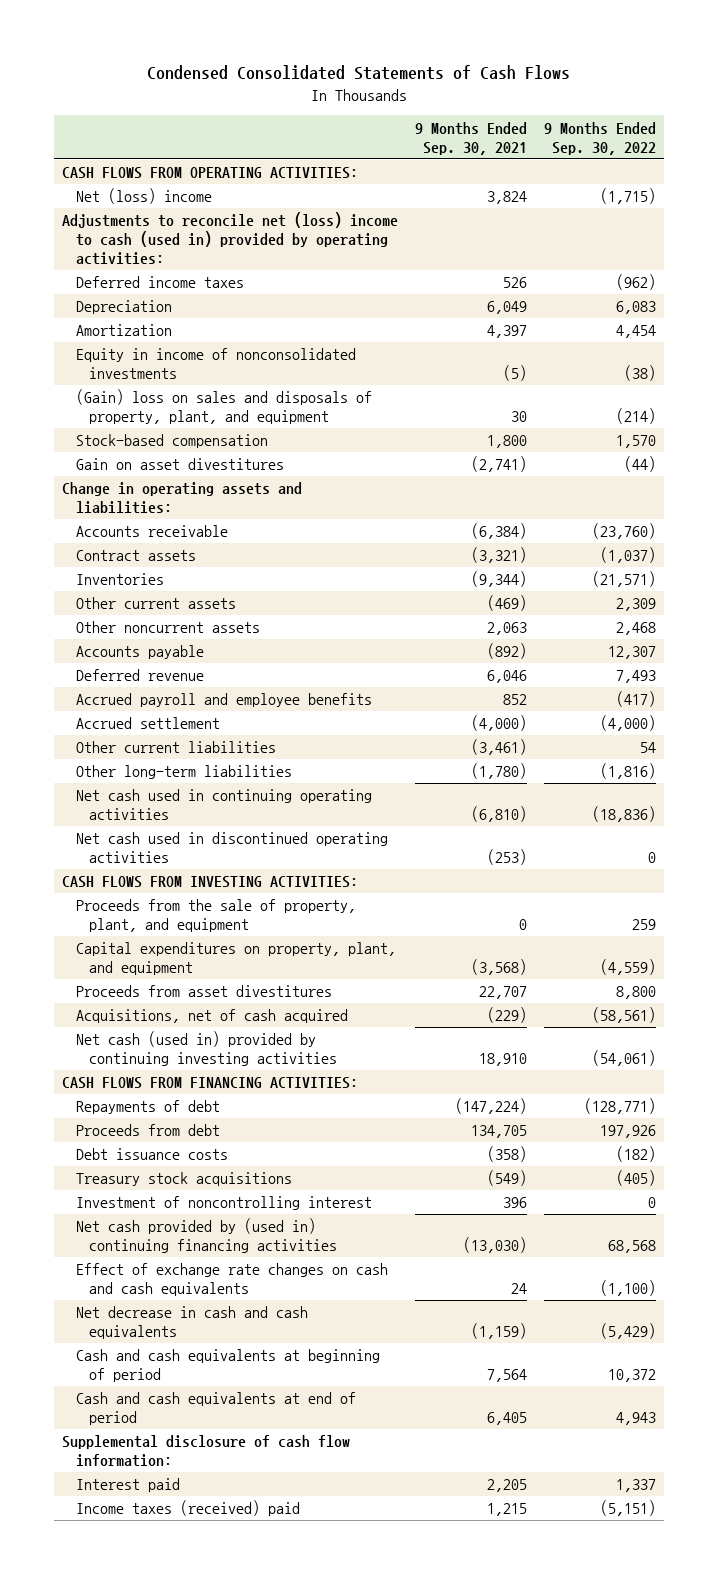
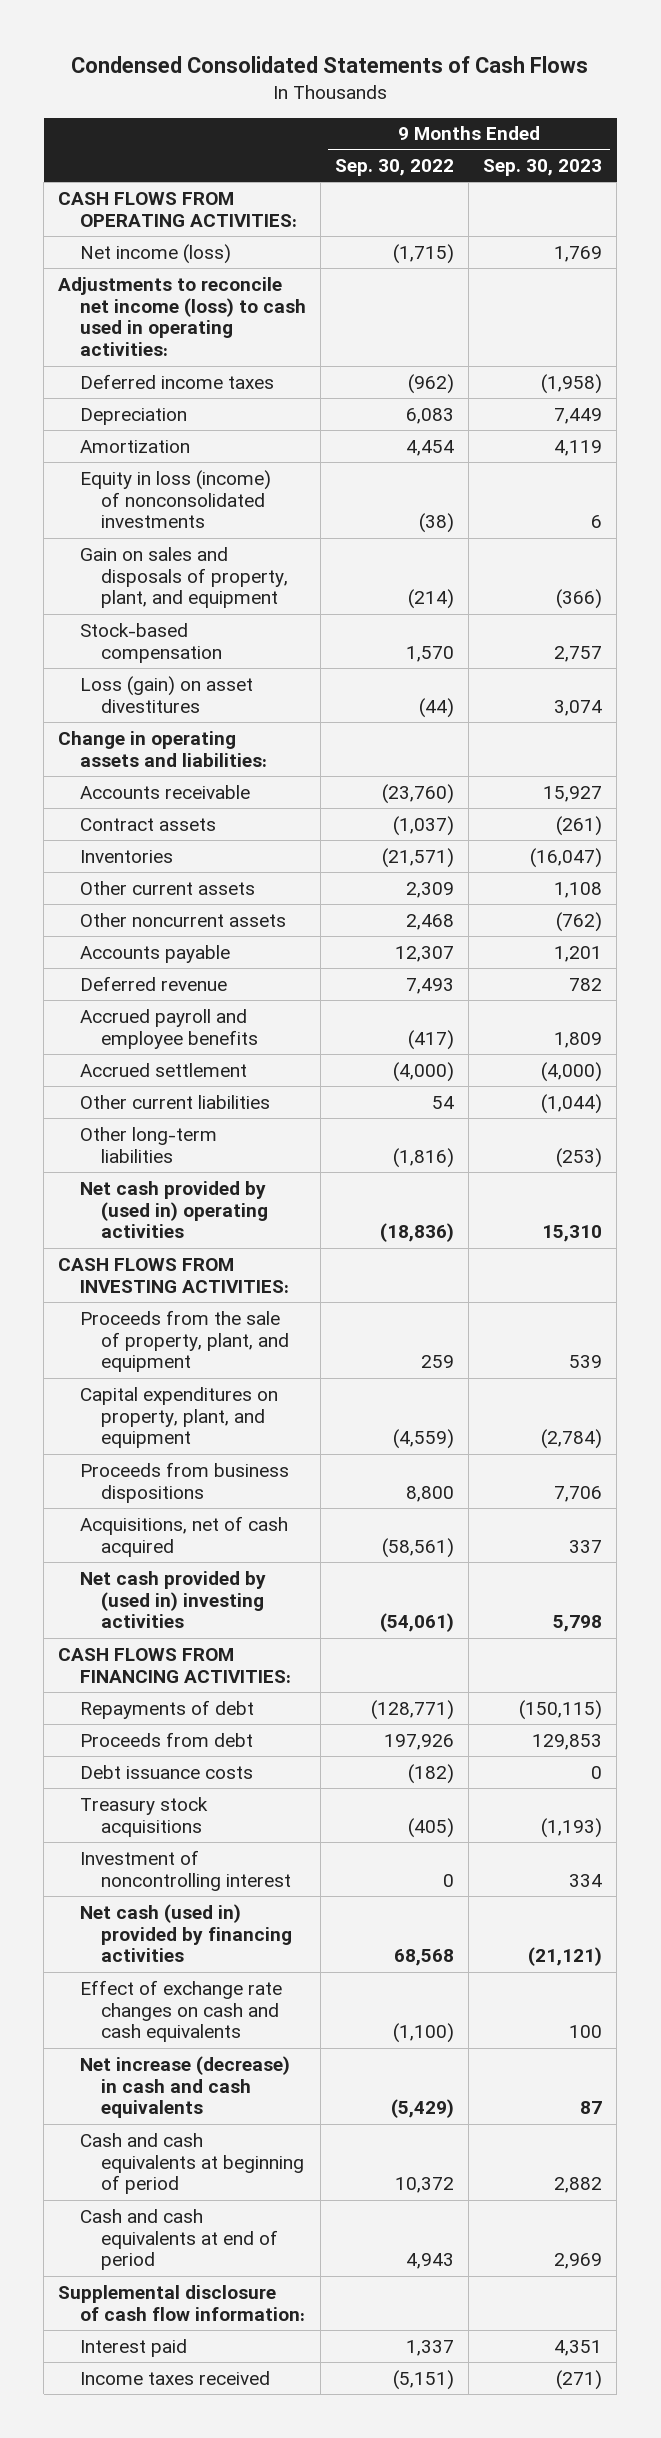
[414,121,527,155] 9 Months Ended Sep. 30, 2021 -> none
none -> [483,159,603,177] Sep. 30, 2023
[75,188,212,205] Net (loss) income -> [79,243,231,264] Net income (loss)
[62,212,399,266] Adjustments to reconcile net (loss) income to cash (used in) provided by operating activities: -> [58,276,306,357] Adjustments to reconcile net income (loss) to cash used in operating activities:
[75,348,356,380] Equity in income of nonconsolidated investments -> [79,469,271,529] Equity in loss (income) of nonconsolidated investments
[75,389,372,425] (Gain) loss on sales and disposals of property, plant, and equipment -> [79,546,289,609] Gain on sales and disposals of property, plant, and equipment
[75,458,284,471] Gain on asset divestitures -> [79,675,253,713] Loss (gain) on asset divestitures
[75,832,388,864] Net cash used in discontinued operating activities -> none
[75,789,372,821] Net cash used in continuing operating activities -> [79,1180,269,1239] Net cash provided by (used in) operating activities
[75,985,332,998] Proceeds from asset divestitures -> none
none -> [79,1461,289,1503] Proceeds from business dispositions
[75,1031,338,1067] Net cash (used in) provided by continuing investing activities -> [79,1570,266,1629] Net cash provided by (used in) investing activities
[75,1218,338,1254] Net cash provided by (used in) continuing financing activities -> [79,1903,293,1963] Net cash (used in) provided by financing activities
[75,1306,308,1340] Net decrease in cash and cash equivalents -> [79,2055,290,2119] Net increase (decrease) in cash and cash equivalents
[75,1500,300,1517] Income taxes (received) paid -> [79,2370,270,2385] Income taxes received

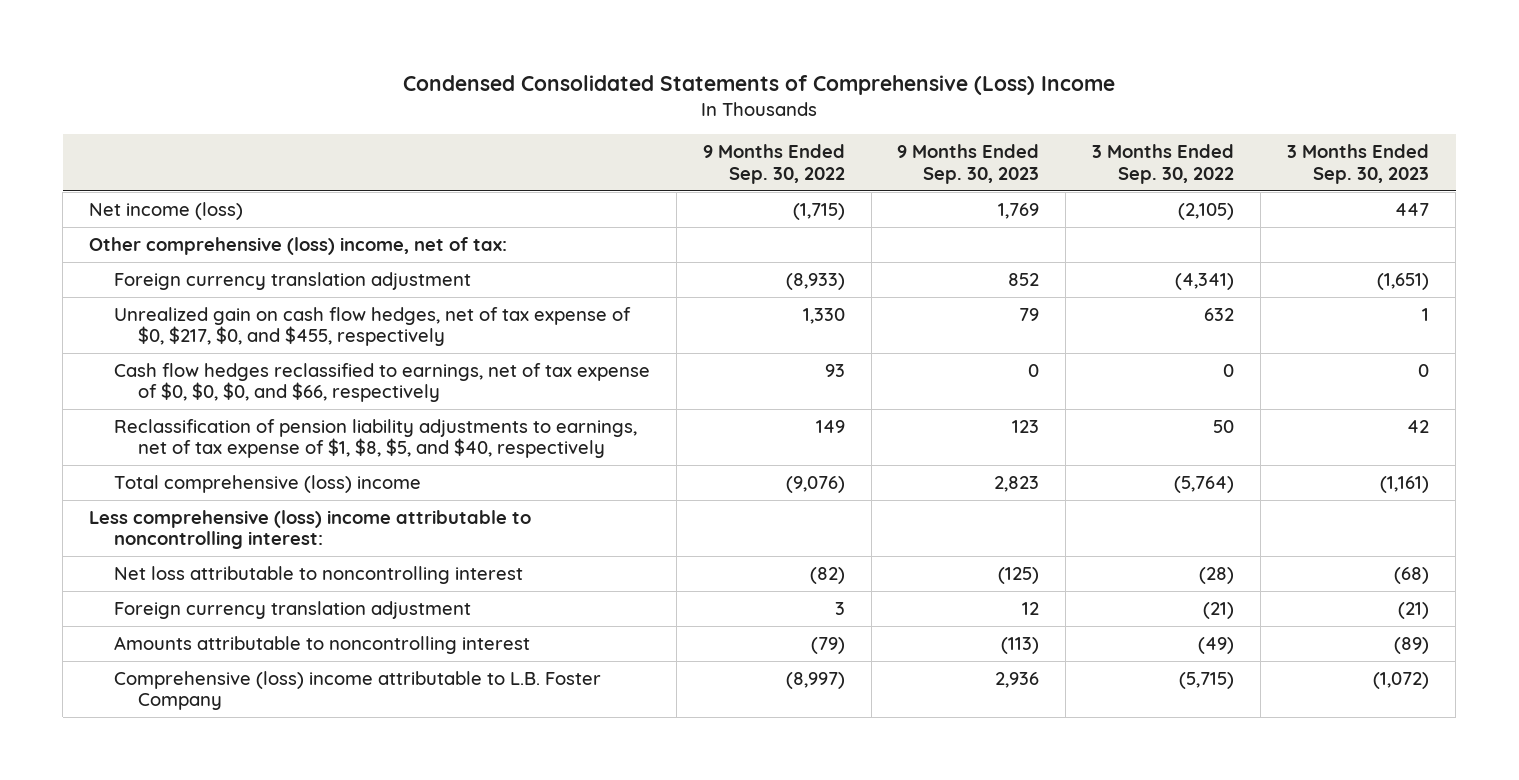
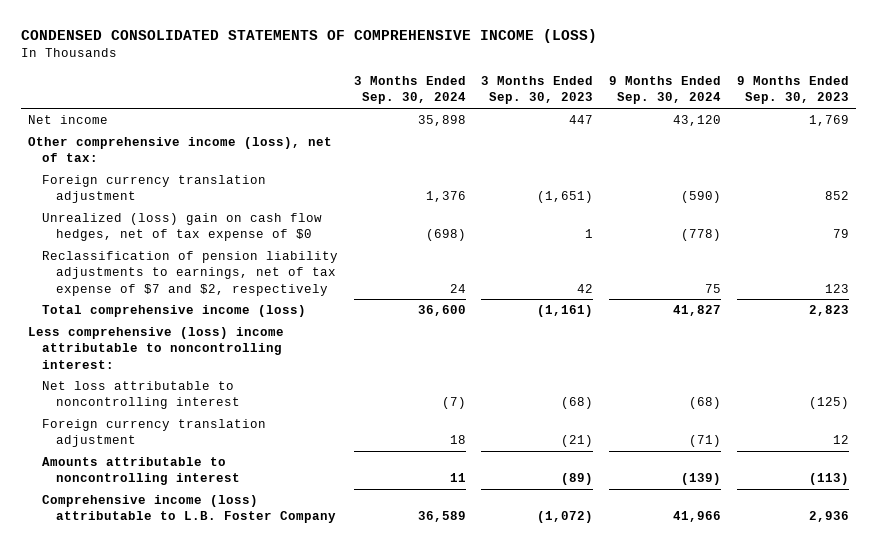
[403,75,1116,96] Condensed Consolidated Statements of Comprehensive (Loss) Income -> [20,29,597,44] CONDENSED CONSOLIDATED STATEMENTS OF COMPREHENSIVE INCOME (LOSS)
[702,144,845,184] 9 Months Ended Sep. 30, 2022 -> none
[1092,144,1235,184] 3 Months Ended Sep. 30, 2022 -> none
none -> [353,76,466,105] 3 Months Ended Sep. 30, 2024
none -> [608,76,721,105] 9 Months Ended Sep. 30, 2024
[89,202,244,221] Net income (loss) -> [28,115,109,125] Net income
[89,237,508,256] Other comprehensive (loss) income, net of tax: -> [28,137,333,163] Other comprehensive income (loss), net of tax:
[113,363,650,403] Cash flow hedges reclassified to earnings, net of tax expense of $0, $0, $0, and $66, respectively -> none
[113,307,631,347] Unrealized gain on cash flow hedges, net of tax expense of $0, $217, $0, and $455, respectively -> [42,213,323,242] Unrealized (loss) gain on cash flow hedges, net of tax expense of $0
[113,419,637,459] Reclassification of pension liability adjustments to earnings, net of tax expense of $1, $8, $5, and $40, respectively -> [42,251,339,296] Reclassification of pension liability adjustments to earnings, net of tax expense of $7 and $2, respectively
[113,475,421,494] Total comprehensive (loss) income -> [42,305,307,318] Total comprehensive income (loss)
[113,671,601,711] Comprehensive (loss) income attributable to L.B. Foster Company -> [42,495,336,524] Comprehensive income (loss) attributable to L.B. Foster Company

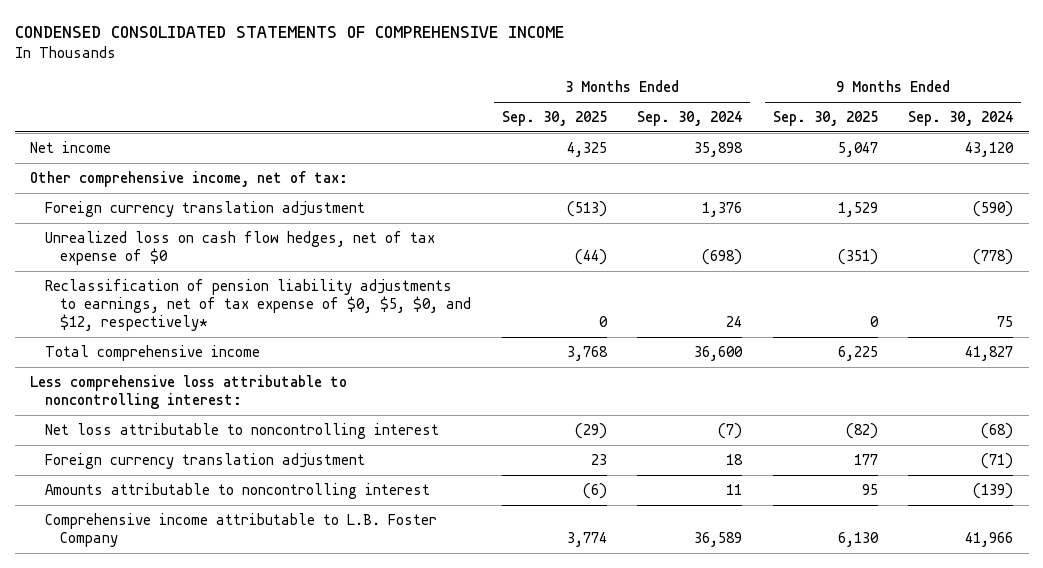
[20,29,597,44] CONDENSED CONSOLIDATED STATEMENTS OF COMPREHENSIVE INCOME (LOSS) -> [14,25,564,38] CONDENSED CONSOLIDATED STATEMENTS OF COMPREHENSIVE INCOME
[481,76,594,105] 3 Months Ended Sep. 30, 2023 -> none
[736,76,849,105] 9 Months Ended Sep. 30, 2023 -> none
none -> [501,110,607,126] Sep. 30, 2025
none -> [772,110,878,126] Sep. 30, 2025
[28,137,333,163] Other comprehensive income (loss), net of tax: -> [29,170,348,187] Other comprehensive income, net of tax:
[42,213,323,242] Unrealized (loss) gain on cash flow hedges, net of tax expense of $0 -> [44,230,435,266] Unrealized loss on cash flow hedges, net of tax expense of $0
[42,251,339,296] Reclassification of pension liability adjustments to earnings, net of tax expense of $7 and $2, respectively -> [44,278,471,332] Reclassification of pension liability adjustments to earnings, net of tax expense of $0, $5, $0, and $12, respectively*
[42,305,307,318] Total comprehensive income (loss) -> [44,344,260,361] Total comprehensive income
[28,327,285,369] Less comprehensive (loss) income attributable to noncontrolling interest: -> [29,374,347,410] Less comprehensive loss attributable to noncontrolling interest:
[42,495,336,524] Comprehensive income (loss) attributable to L.B. Foster Company -> [44,512,437,548] Comprehensive income attributable to L.B. Foster Company

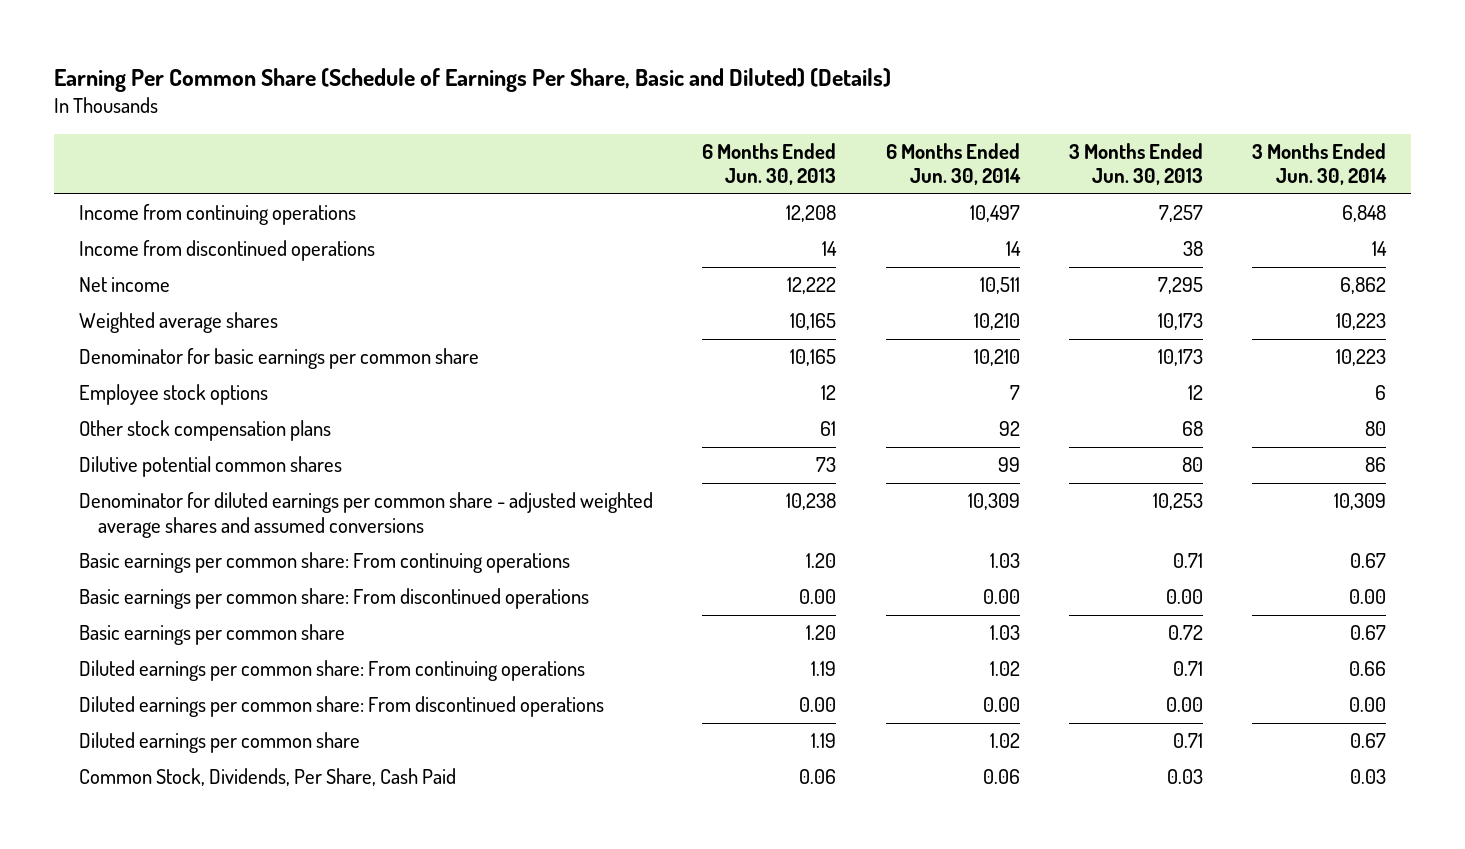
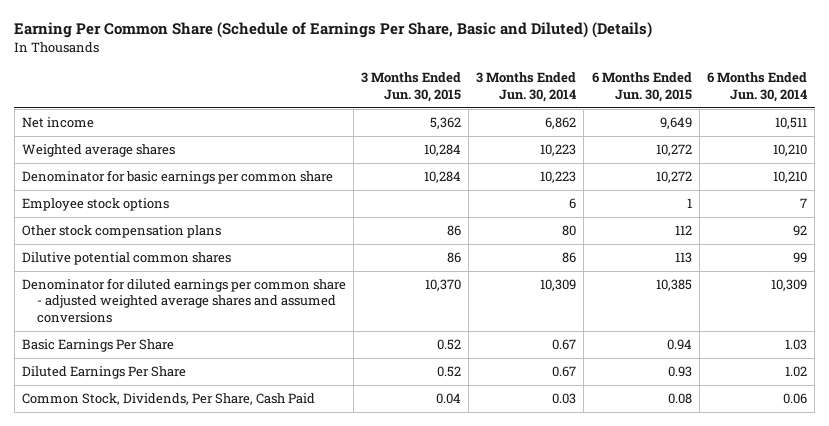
[702,143,837,186] 6 Months Ended Jun. 30, 2013 -> none
[1068,143,1203,186] 3 Months Ended Jun. 30, 2013 -> none
none -> [361,72,462,102] 3 Months Ended Jun. 30, 2015
none -> [591,72,692,102] 6 Months Ended Jun. 30, 2015
[78,204,356,226] Income from continuing operations -> none
[78,240,375,262] Income from discontinued operations -> none
[78,552,570,574] Basic earnings per common share: From continuing operations -> none
[78,588,589,610] Basic earnings per common share: From discontinued operations -> none
[78,660,585,682] Diluted earnings per common share: From continuing operations -> none
[78,696,604,718] Diluted earnings per common share: From discontinued operations -> none
[78,624,345,646] Basic earnings per common share -> [21,338,174,352] Basic Earnings Per Share
[78,732,360,754] Diluted earnings per common share -> [21,365,186,379] Diluted Earnings Per Share

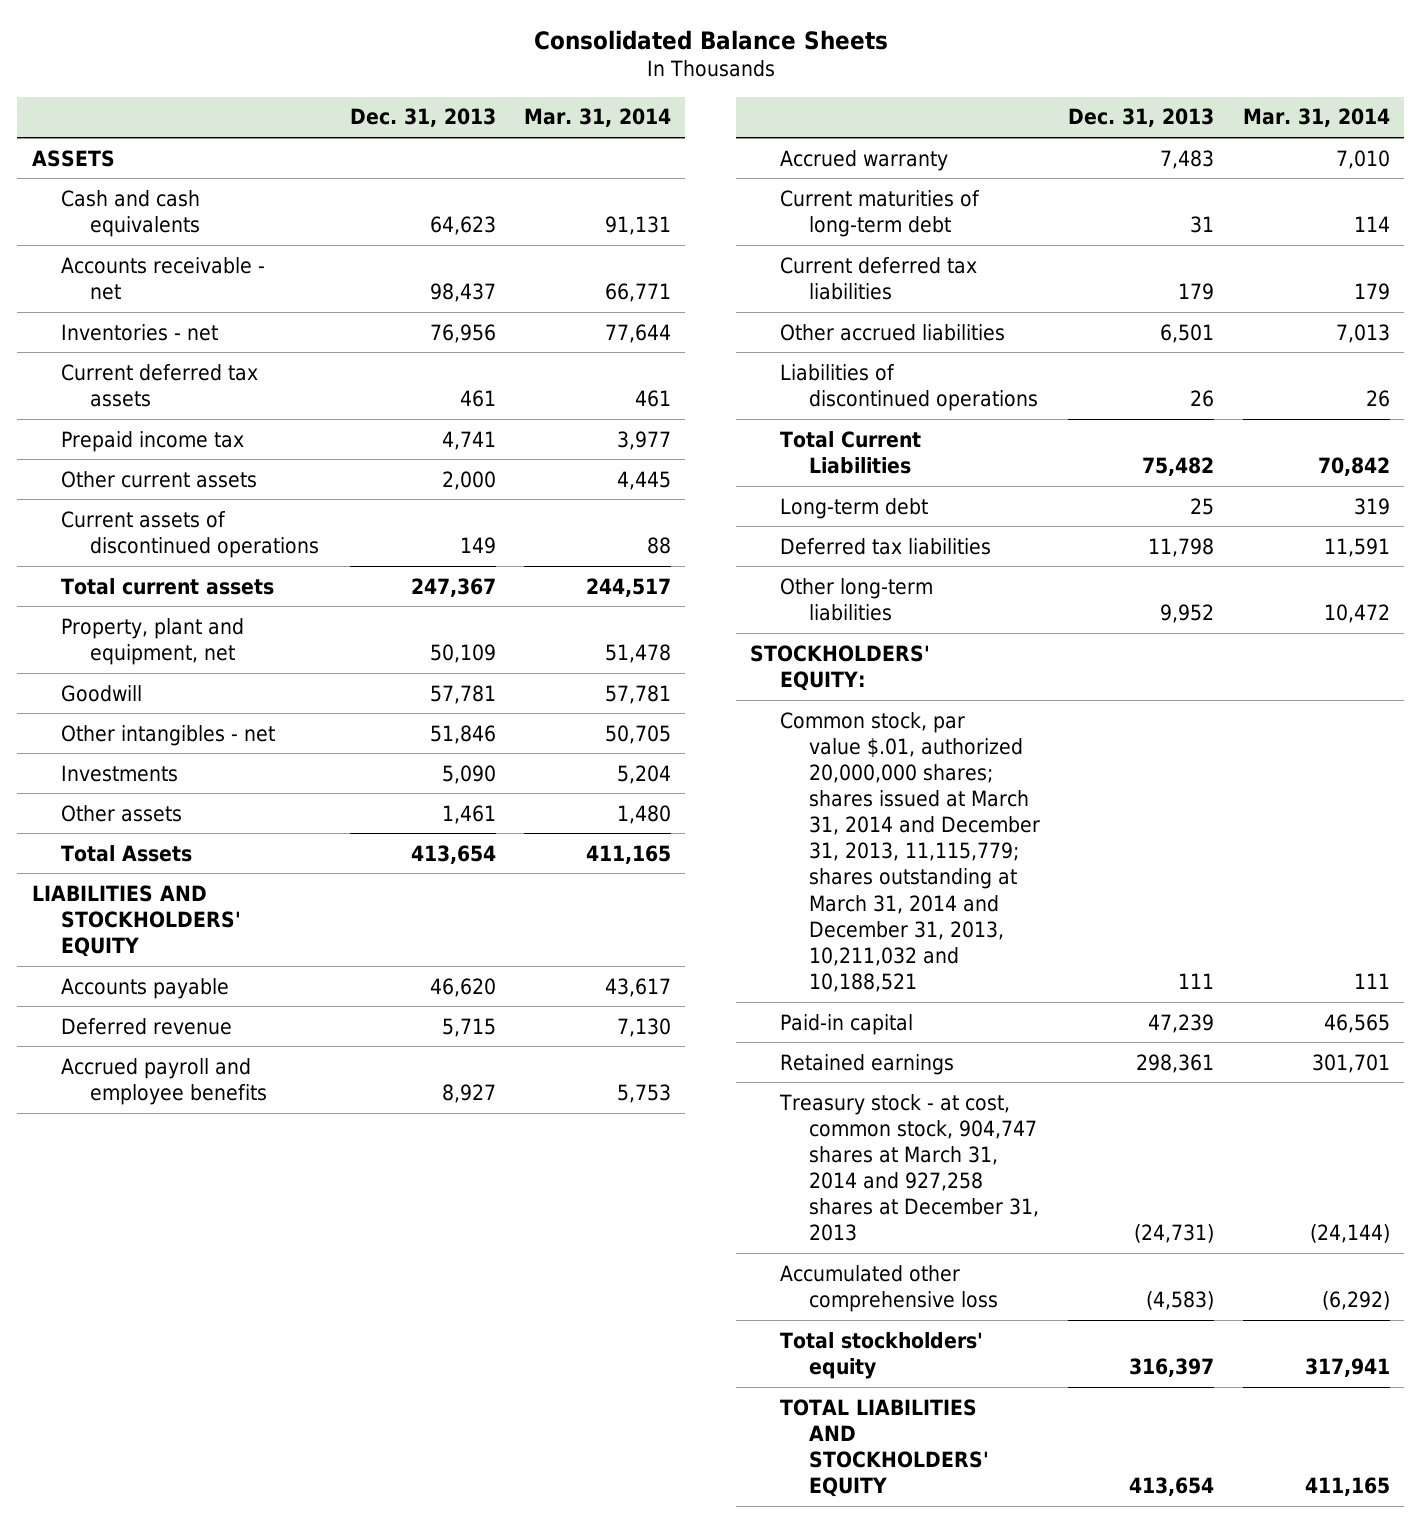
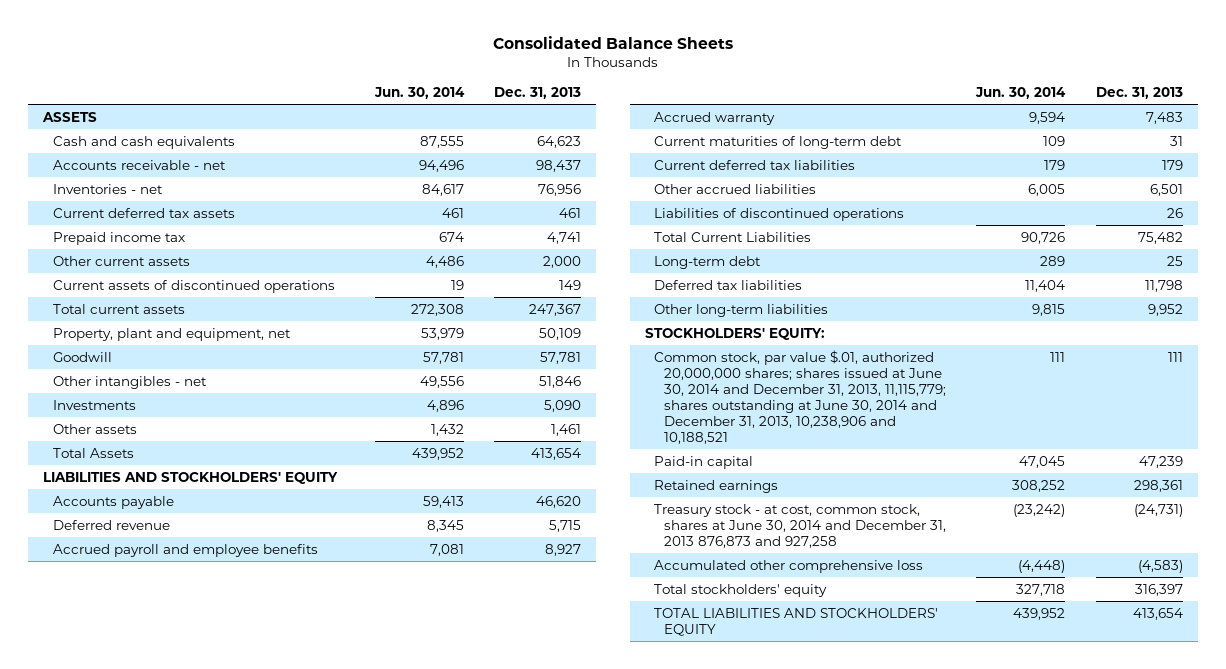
[524,108,672,128] Mar. 31, 2014 -> none
none -> [373,86,465,99] Jun. 30, 2014
[779,711,1040,992] Common stock, par value $.01, authorized 20,000,000 shares; shares issued at March 31, 2014 and December 31, 2013, 11,115,779; shares outstanding at March 31, 2014 and December 31, 2013, 10,211,032 and 10,188,521 -> [654,349,947,445] Common stock, par value $.01, authorized 20,000,000 shares; shares issued at June 30, 2014 and December 31, 2013, 11,115,779; shares outstanding at June 30, 2014 and December 31, 2013, 10,238,906 and 10,188,521
[778,1093,1039,1242] Treasury stock - at cost, common stock, 904,747 shares at March 31, 2014 and 927,258 shares at December 31, 2013 -> [654,503,947,548] Treasury stock - at cost, common stock, shares at June 30, 2014 and December 31, 2013 876,873 and 927,258

